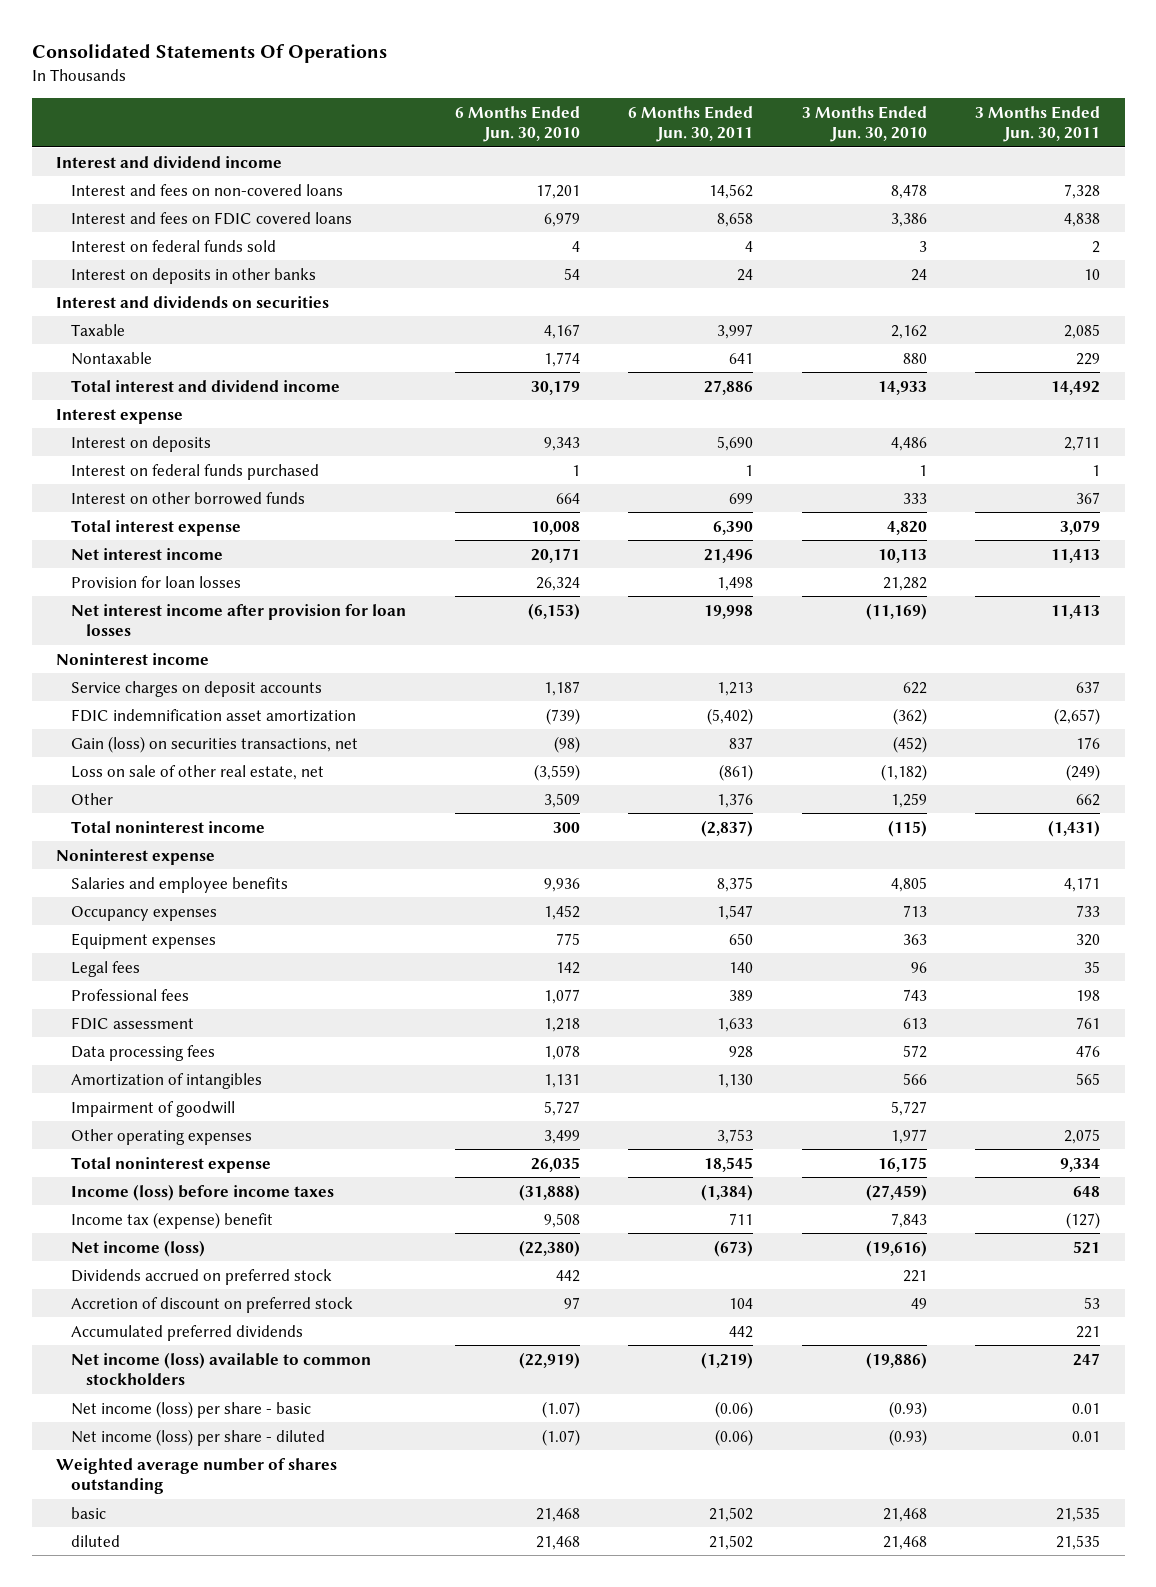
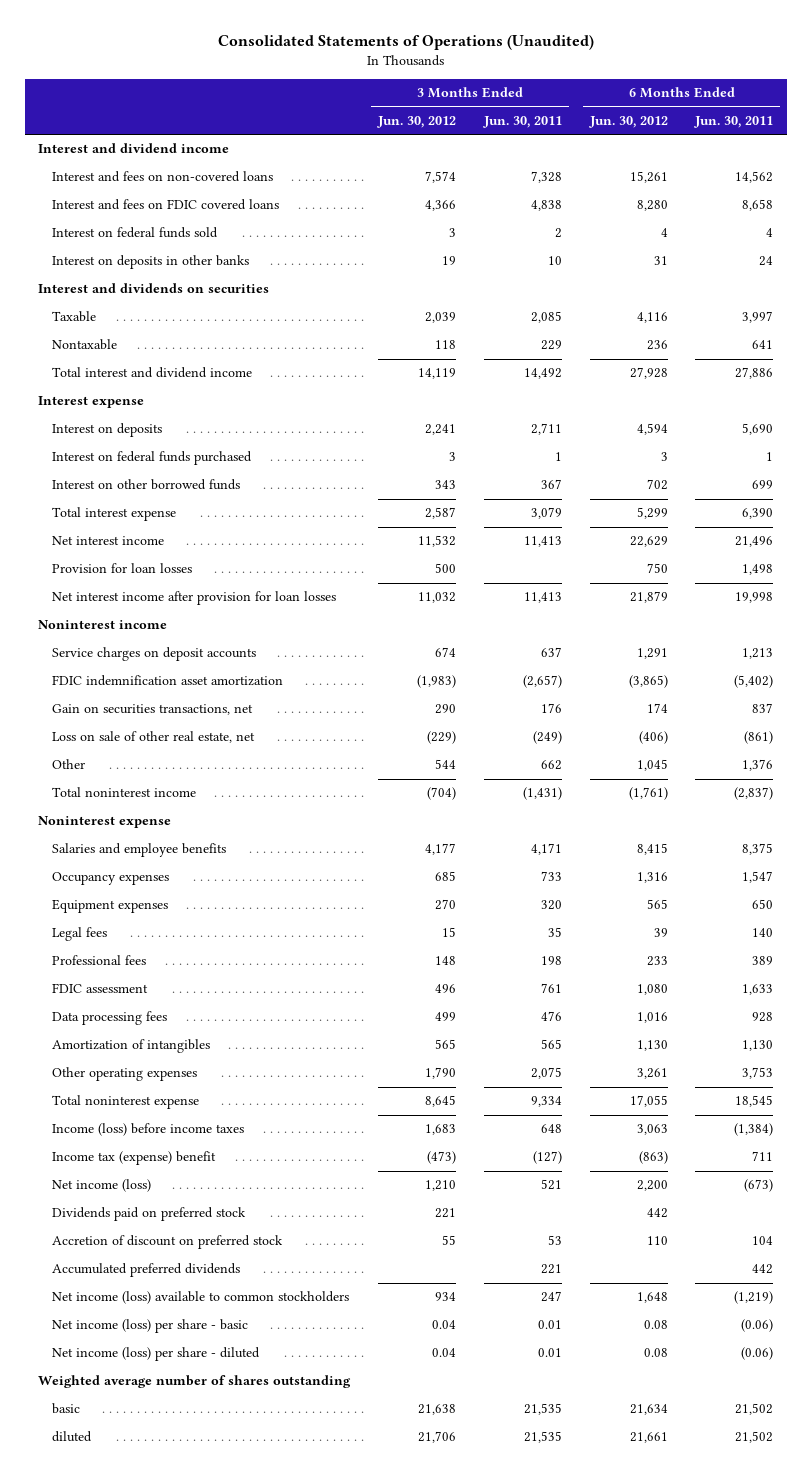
[31,44,387,64] Consolidated Statements Of Operations -> [217,35,594,51] Consolidated Statements of Operations (Unaudited)
[454,105,580,143] 6 Months Ended Jun. 30, 2010 -> none
[801,105,927,143] 3 Months Ended Jun. 30, 2010 -> none
none -> [377,115,457,128] Jun. 30, 2012
none -> [588,115,668,128] Jun. 30, 2012
[71,735,359,753] Gain (loss) on securities transactions, net -> [52,704,254,716] Gain on securities transactions, net
[71,1100,236,1117] Impairment of goodwill -> none
[71,1268,333,1285] Dividends accrued on preferred stock -> [52,1207,247,1222] Dividends paid on preferred stock

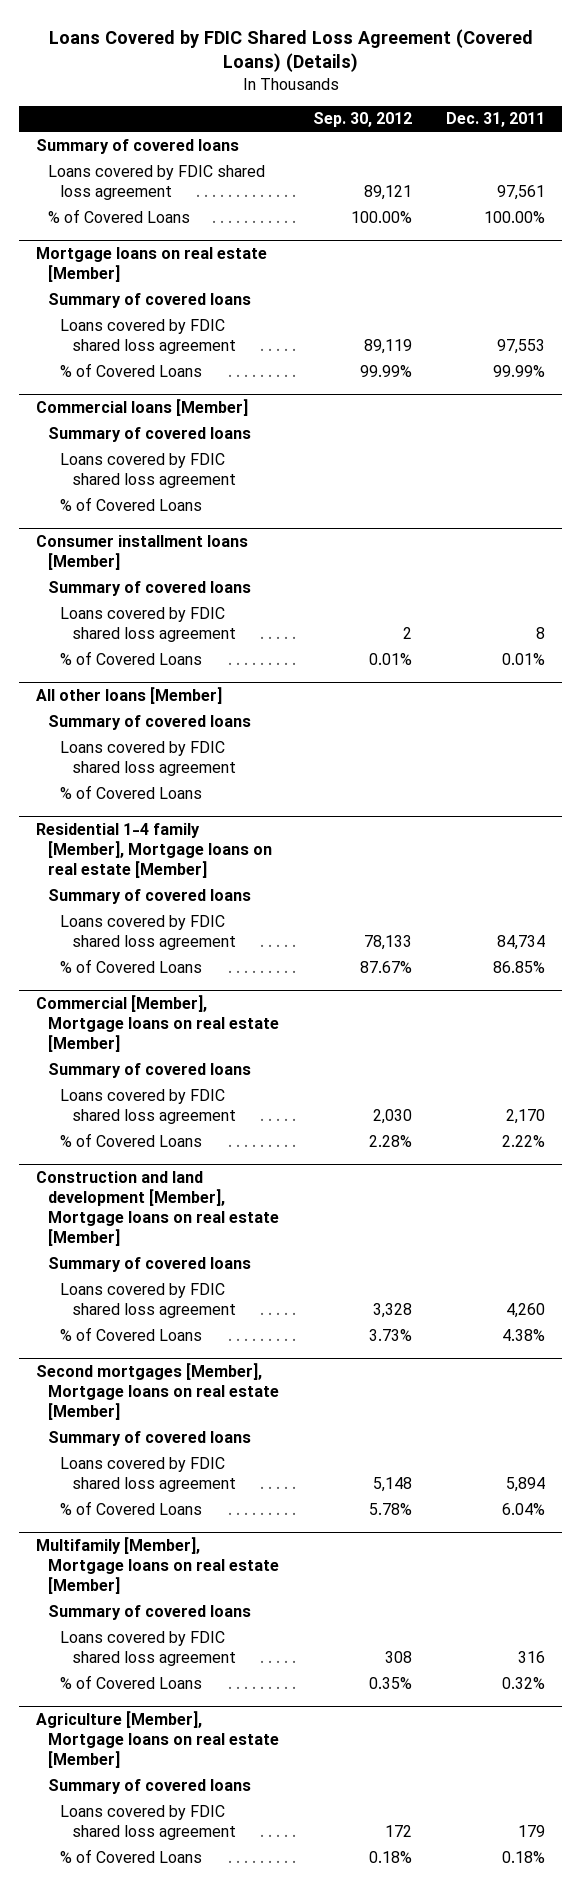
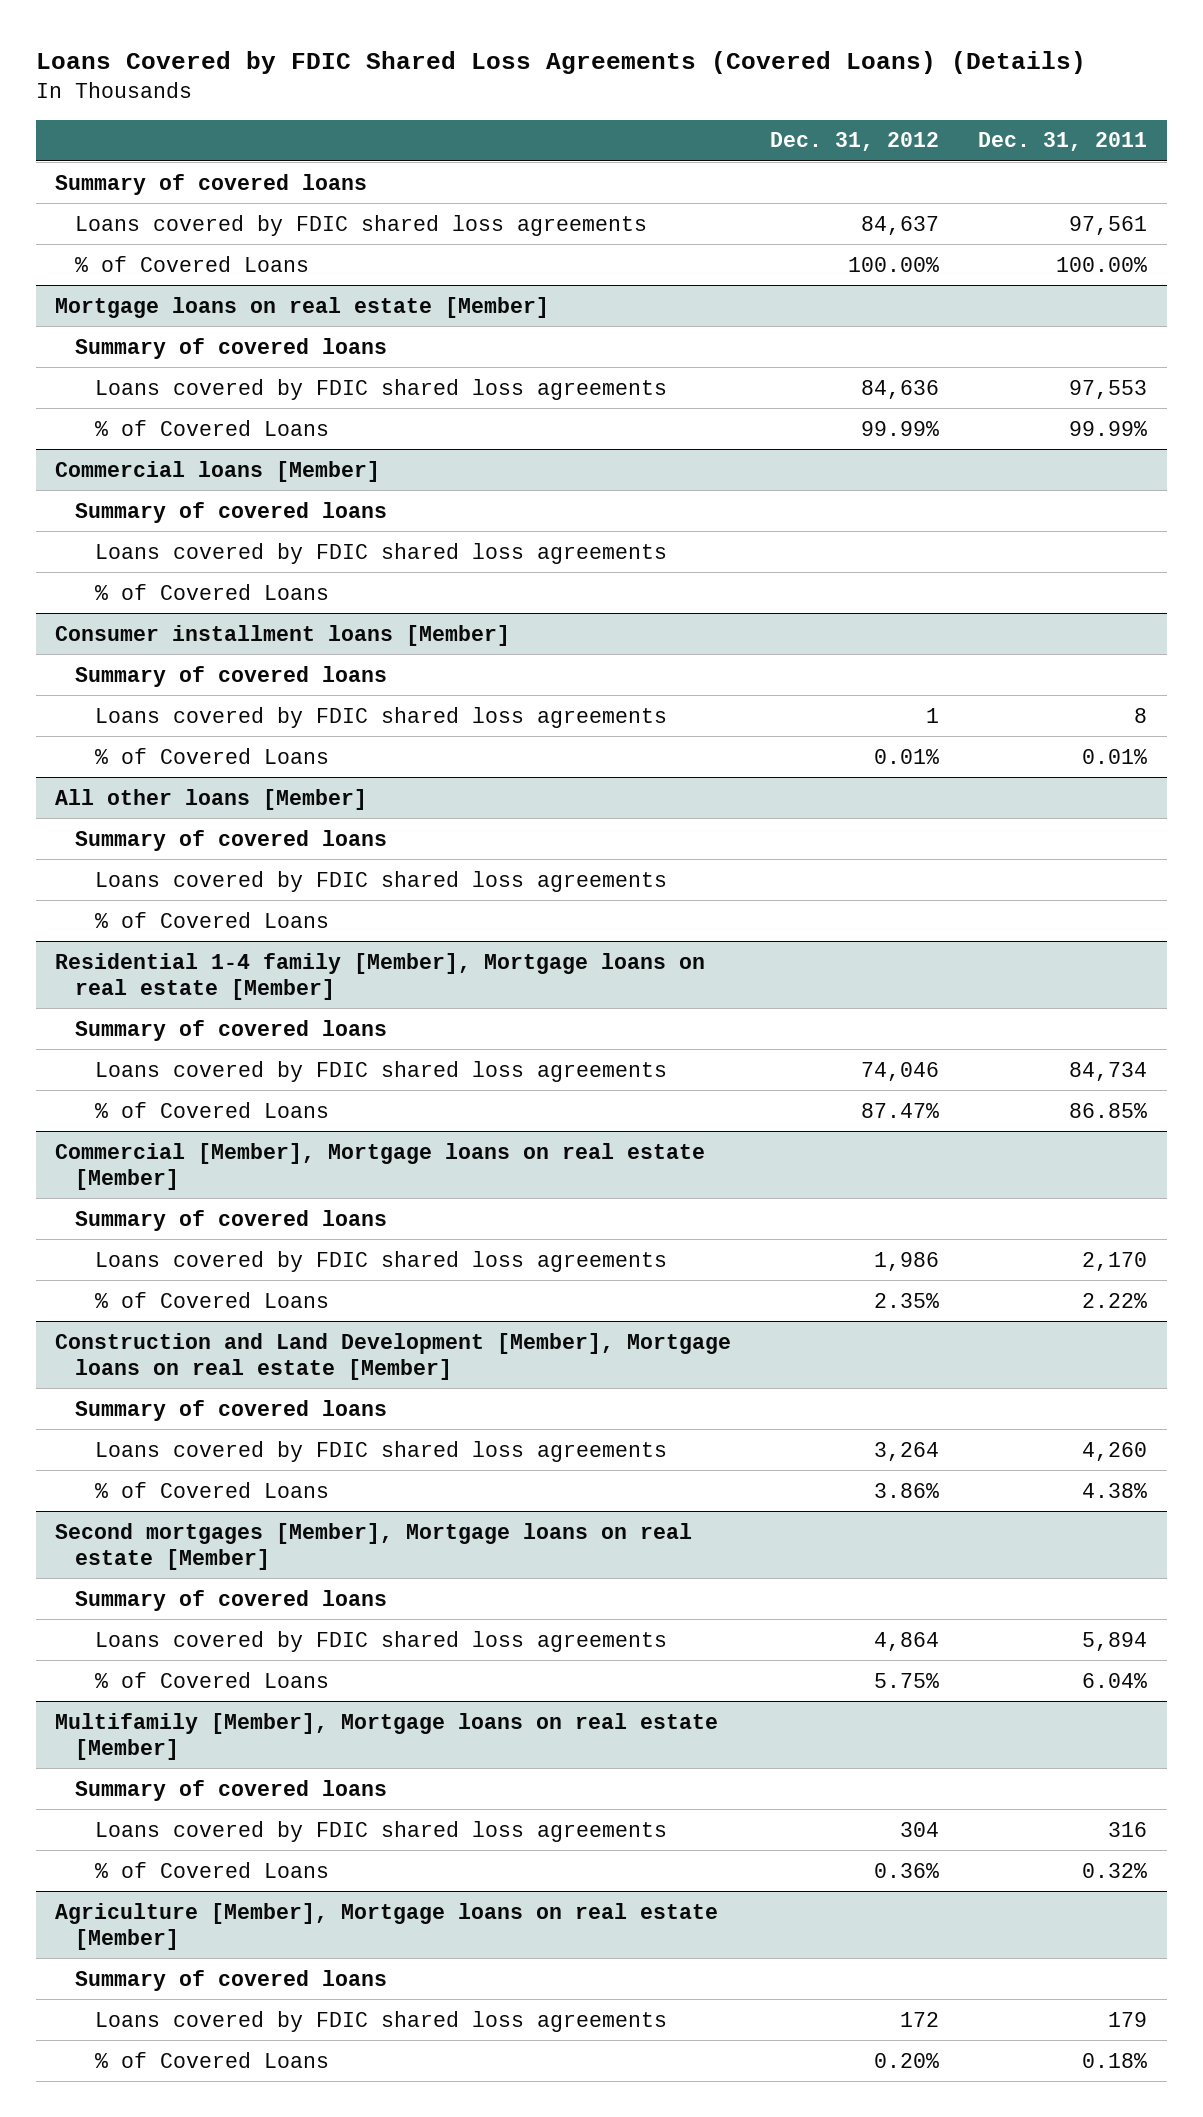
[48,28,533,73] Loans Covered by FDIC Shared Loss Agreement (Covered Loans) (Details) -> [35,51,1086,75] Loans Covered by FDIC Shared Loss Agreements (Covered Loans) (Details)
[313,112,413,128] Sep. 30, 2012 -> none
none -> [770,132,940,152] Dec. 31, 2012
[48,164,266,200] Loans covered by FDIC shared loss agreement -> [75,214,648,236] Loans covered by FDIC shared loss agreements
[59,318,236,354] Loans covered by FDIC shared loss agreement -> [95,378,668,400] Loans covered by FDIC shared loss agreements
[59,452,236,488] Loans covered by FDIC shared loss agreement -> [95,542,668,564] Loans covered by FDIC shared loss agreements
[59,606,236,642] Loans covered by FDIC shared loss agreement -> [95,706,668,728] Loans covered by FDIC shared loss agreements
[59,740,236,776] Loans covered by FDIC shared loss agreement -> [95,870,668,892] Loans covered by FDIC shared loss agreements
[59,914,236,950] Loans covered by FDIC shared loss agreement -> [95,1060,668,1082] Loans covered by FDIC shared loss agreements
[59,1088,236,1124] Loans covered by FDIC shared loss agreement -> [95,1250,668,1272] Loans covered by FDIC shared loss agreements
[36,1170,280,1247] Construction and land development [Member], Mortgage loans on real estate [Member] -> [55,1332,732,1380] Construction and Land Development [Member], Mortgage loans on real estate [Member]
[59,1282,236,1318] Loans covered by FDIC shared loss agreement -> [95,1440,668,1462] Loans covered by FDIC shared loss agreements
[59,1456,236,1492] Loans covered by FDIC shared loss agreement -> [95,1630,668,1652] Loans covered by FDIC shared loss agreements
[59,1630,236,1666] Loans covered by FDIC shared loss agreement -> [95,1820,668,1842] Loans covered by FDIC shared loss agreements
[59,1804,236,1840] Loans covered by FDIC shared loss agreement -> [95,2010,668,2032] Loans covered by FDIC shared loss agreements

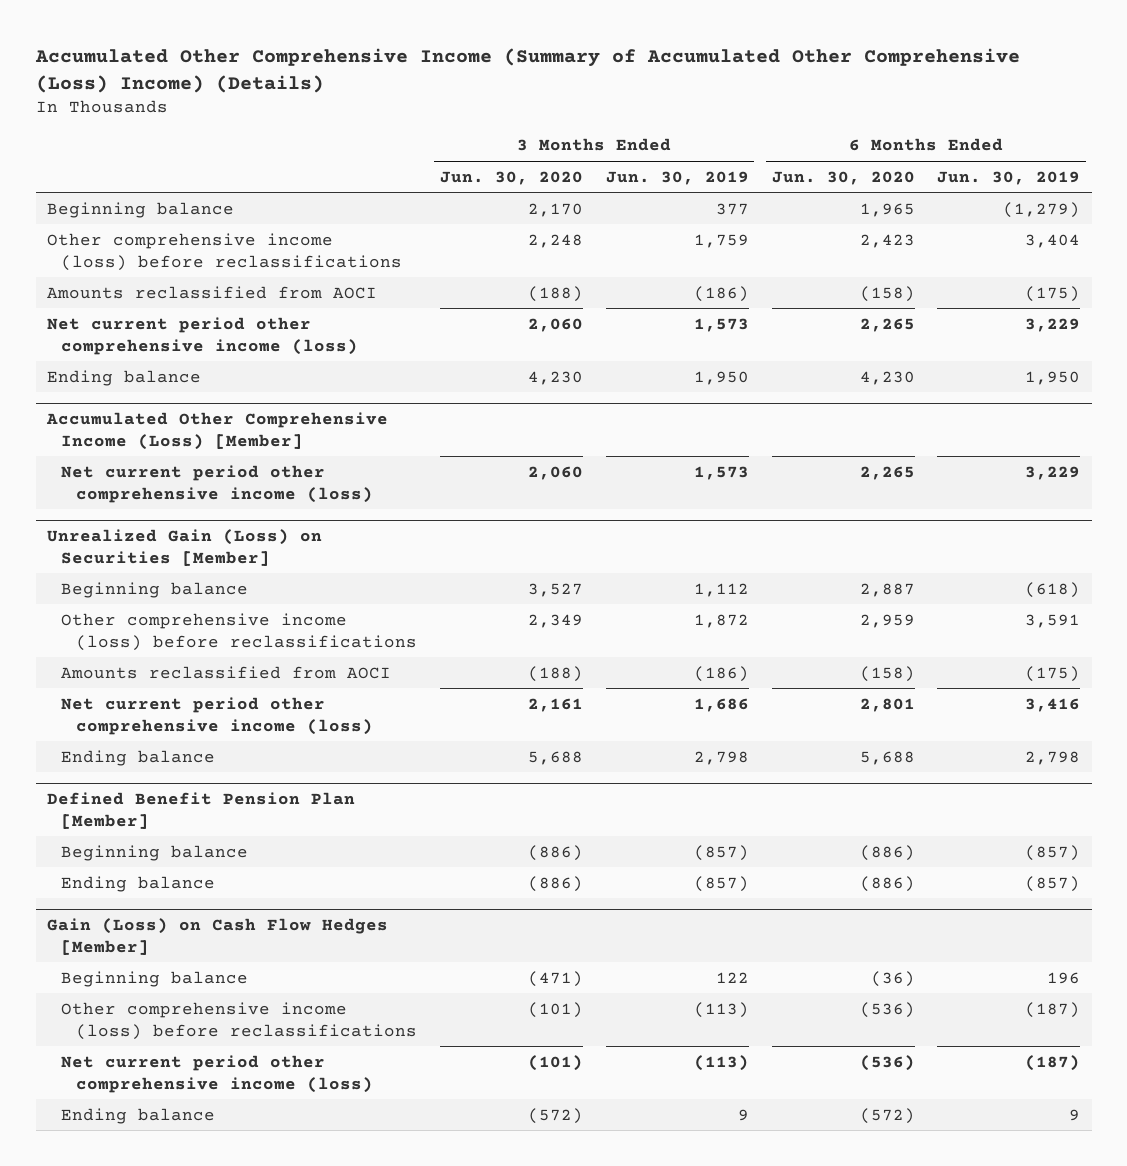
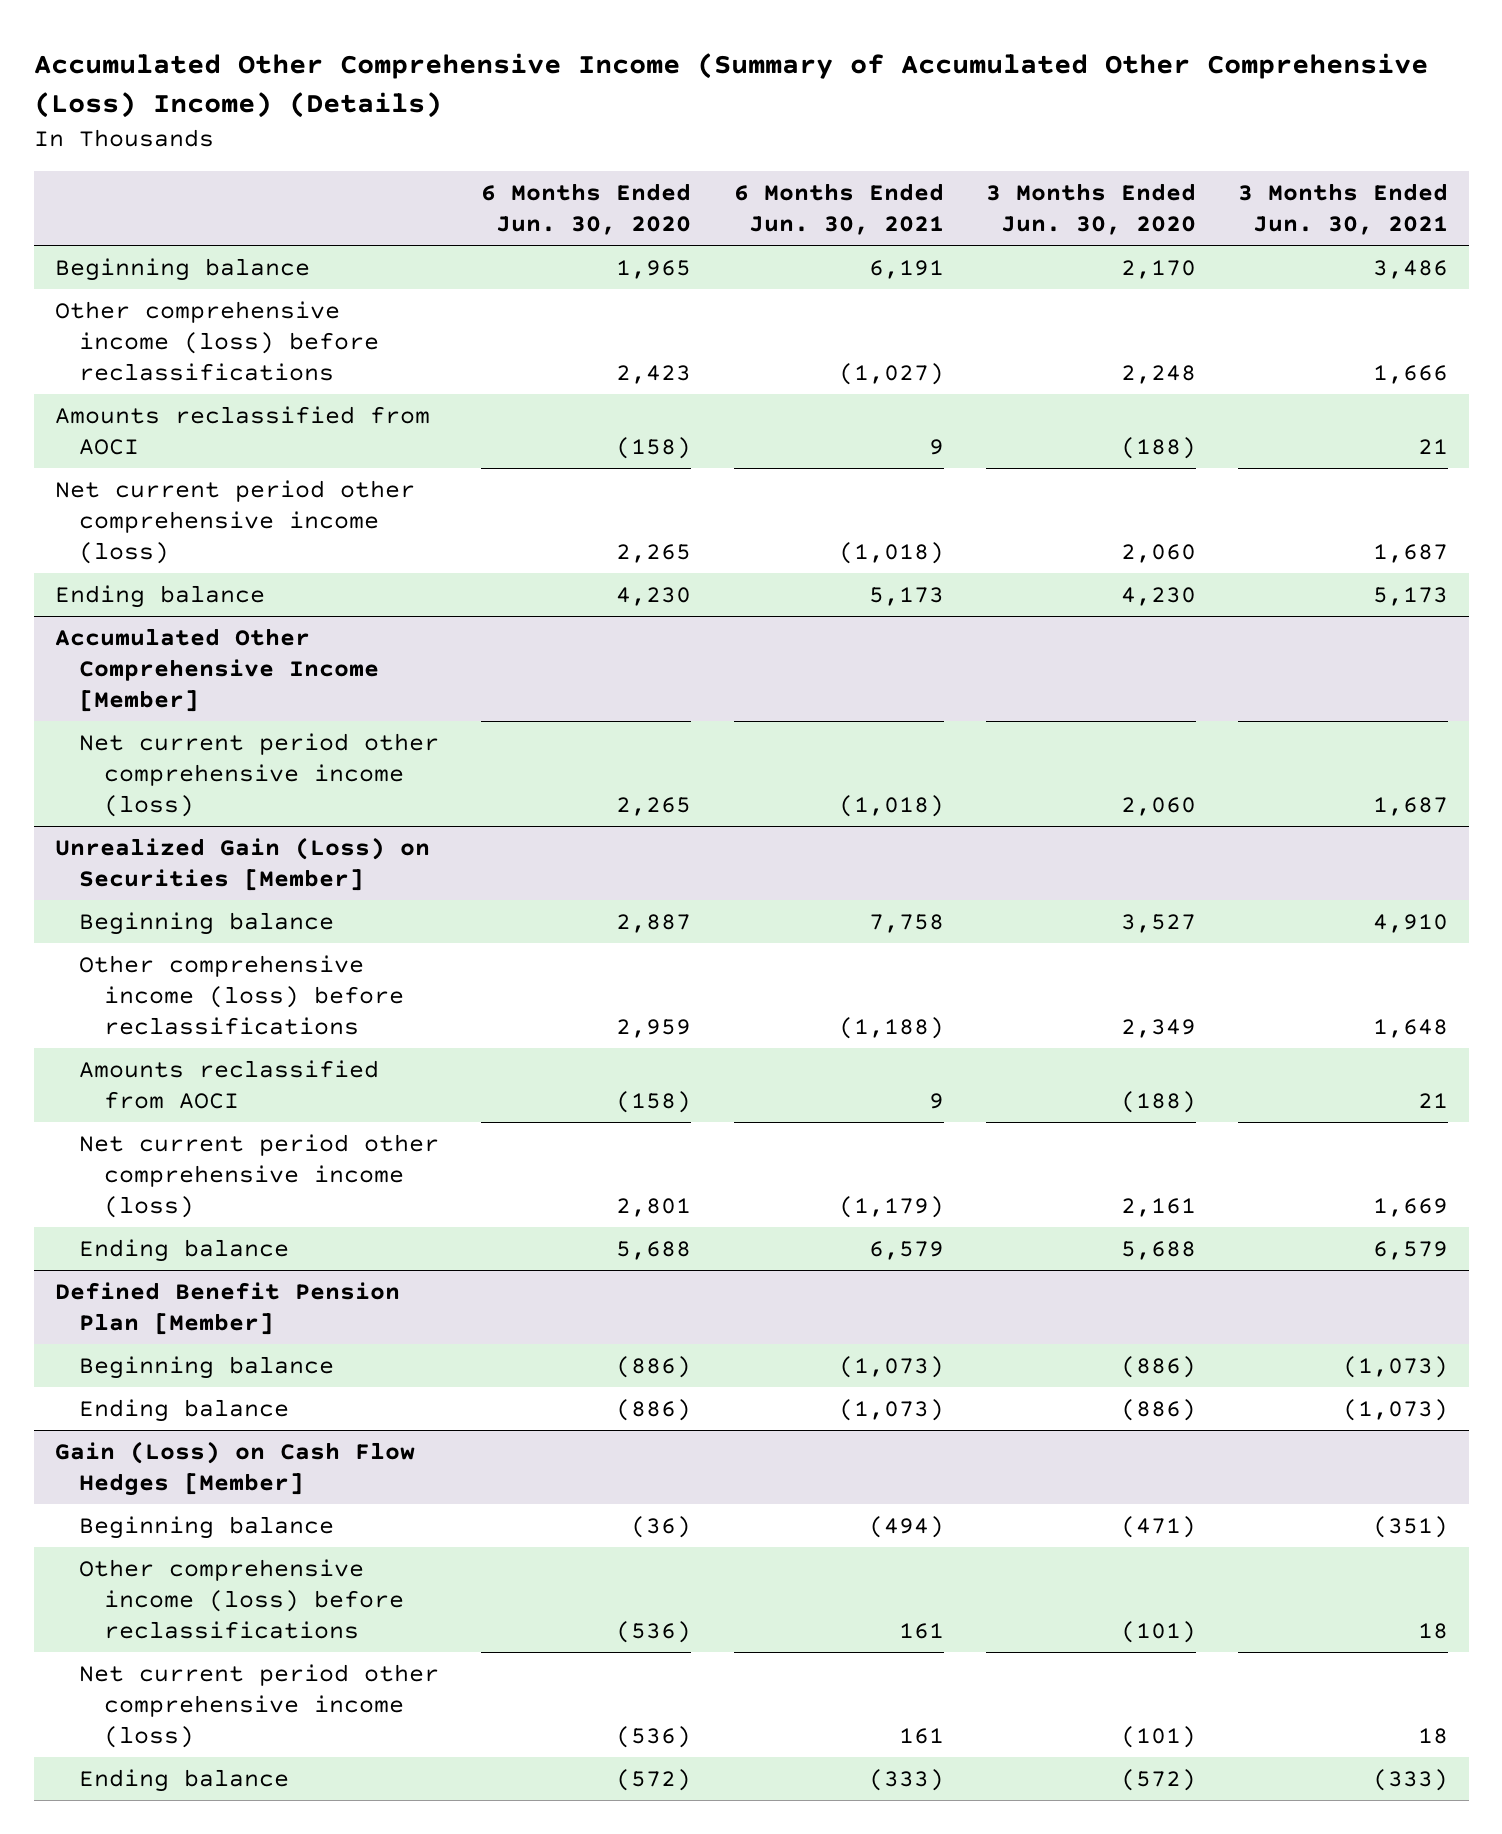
[605,170,749,185] Jun. 30, 2019 -> none
[937,170,1081,185] Jun. 30, 2019 -> none
none -> [733,183,944,236] 6 Months Ended Jun. 30, 2021
none -> [1237,183,1448,236] 3 Months Ended Jun. 30, 2021
[45,411,388,450] Accumulated Other Comprehensive Income (Loss) [Member] -> [54,628,380,713] Accumulated Other Comprehensive Income [Member]

